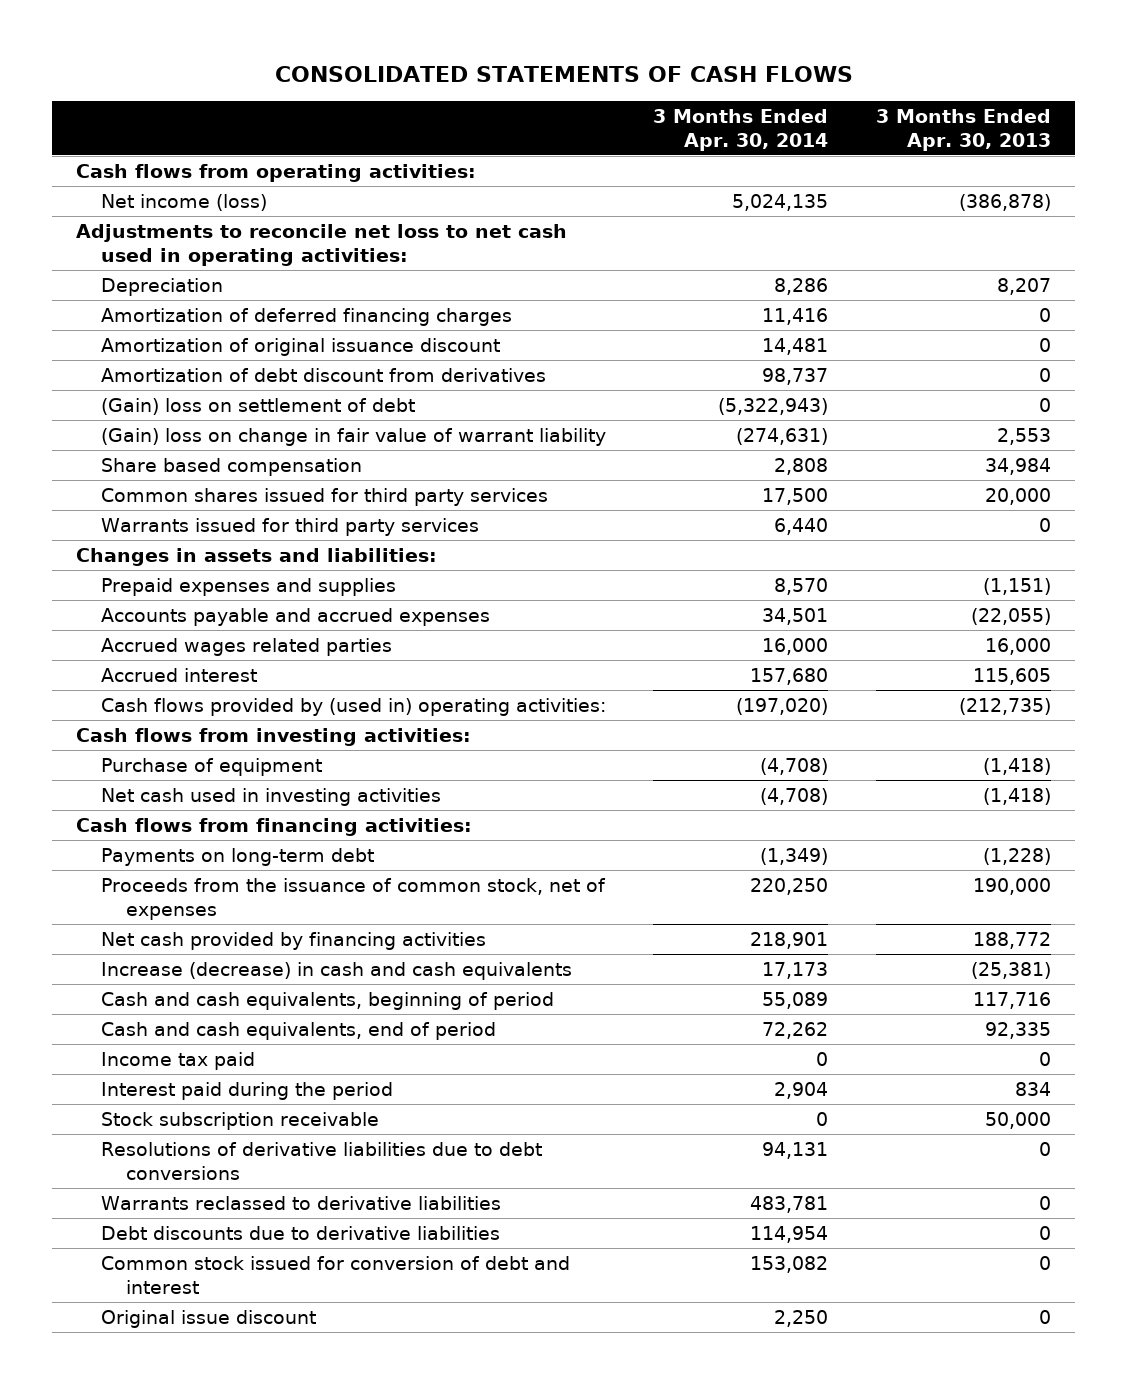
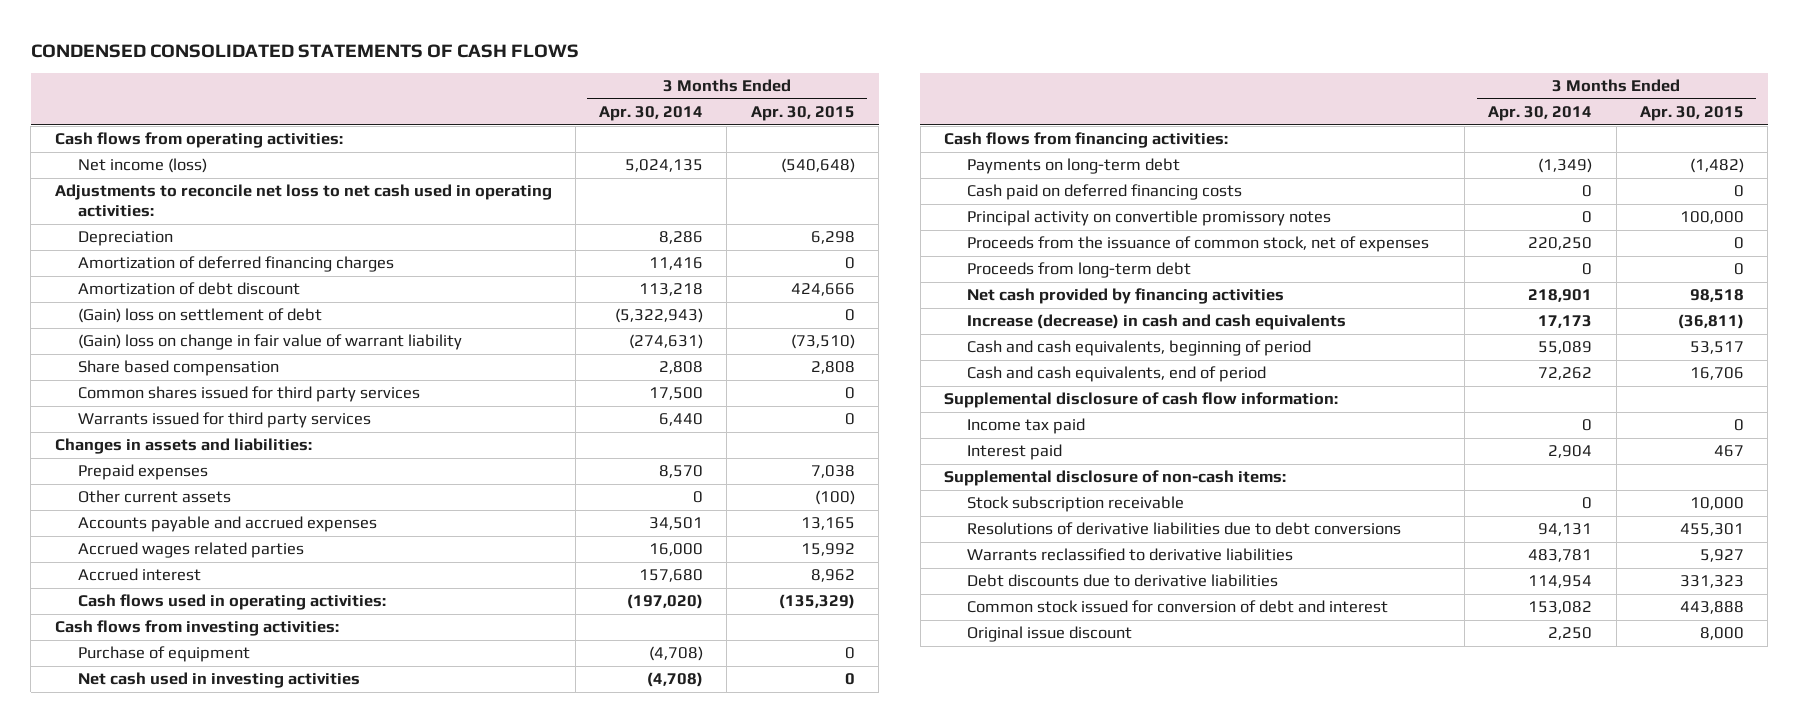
[274,65,853,82] CONSOLIDATED STATEMENTS OF CASH FLOWS -> [30,43,579,58] CONDENSED CONSOLIDATED STATEMENTS OF CASH FLOWS
[876,108,1052,151] 3 Months Ended Apr. 30, 2013 -> none
none -> [750,106,855,122] Apr. 30, 2015
[100,367,546,382] Amortization of debt discount from derivatives -> none
[100,337,500,356] Amortization of original issuance discount -> [77,282,300,296] Amortization of debt discount
[762,337,829,355] 14,481 -> [639,283,704,297] 113,218
[100,577,396,596] Prepaid expenses and supplies -> [77,464,208,481] Prepaid expenses
none -> [77,490,231,504] Other current assets
[100,697,606,716] Cash flows provided by (used in) operating activities: -> [77,594,386,611] Cash flows used in operating activities:
none -> [966,184,1242,201] Cash paid on deferred financing costs
none -> [966,210,1331,227] Principal activity on convertible promissory notes
none -> [966,262,1191,279] Proceeds from long-term debt
none -> [943,392,1338,409] Supplemental disclosure of cash flow information:
[100,1081,393,1100] Interest paid during the period -> [966,444,1062,461] Interest paid
none -> [943,470,1286,487] Supplemental disclosure of non-cash items:
[100,1195,501,1210] Warrants reclassed to derivative liabilities -> [966,548,1293,562] Warrants reclassified to derivative liabilities

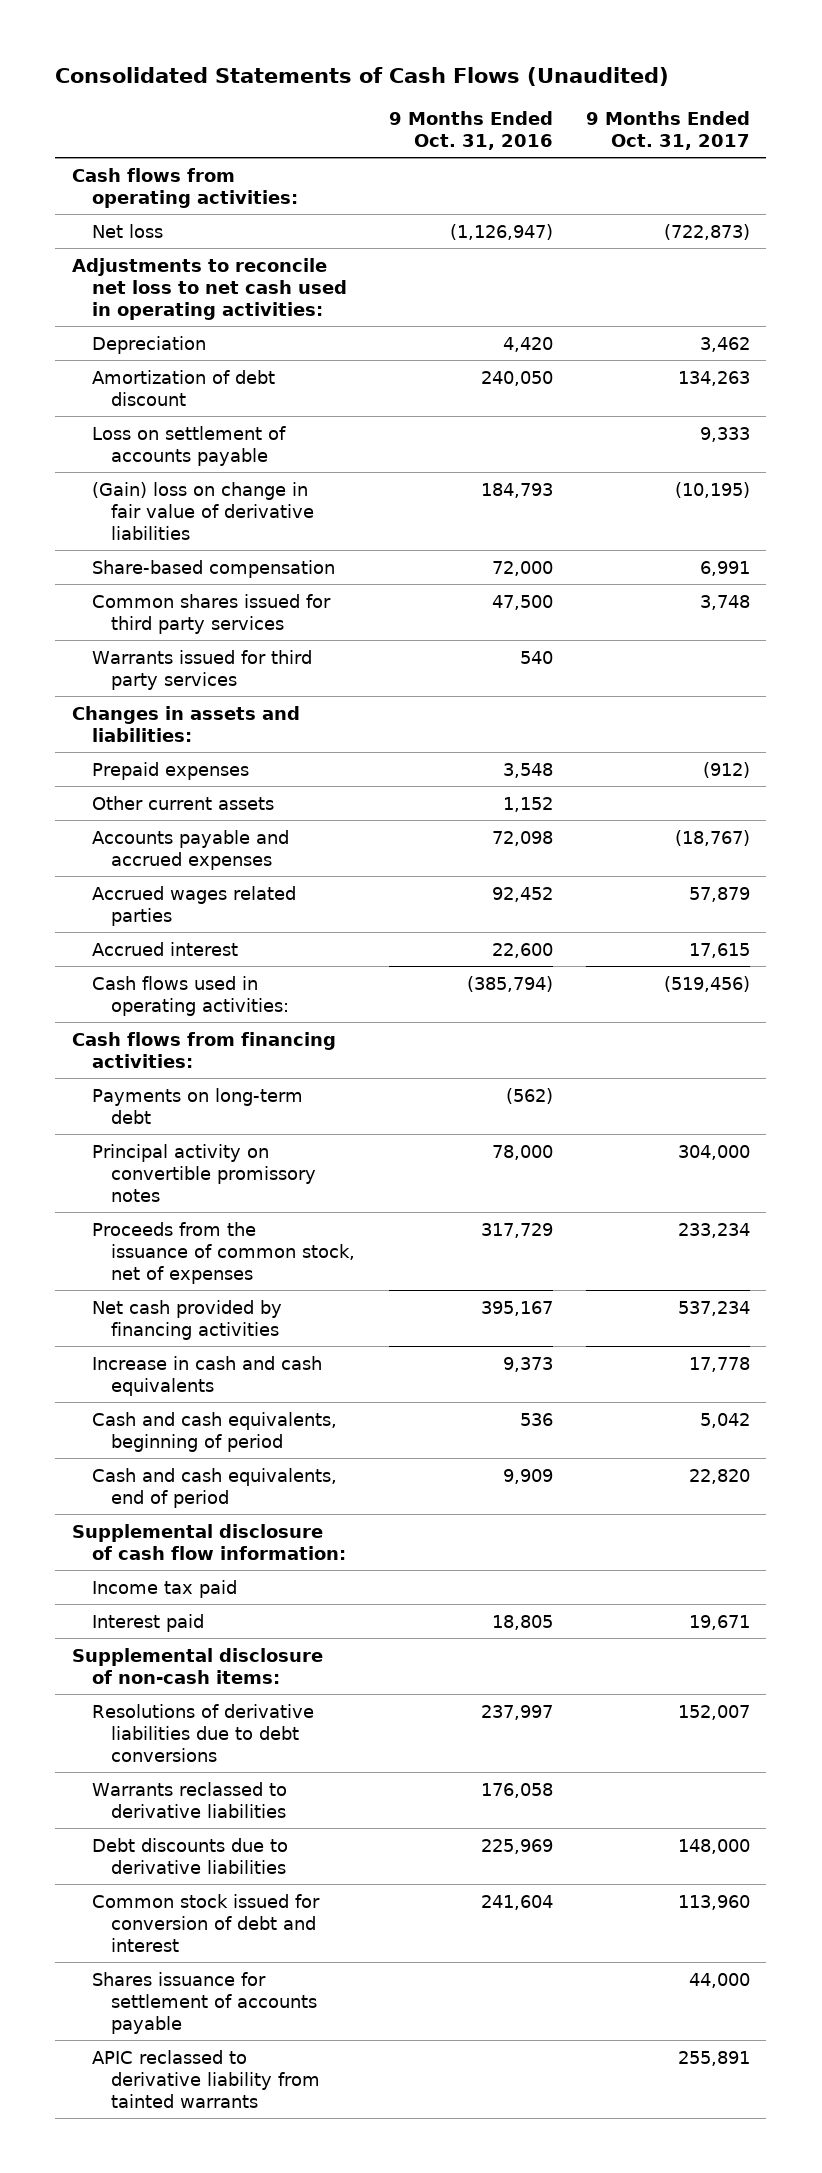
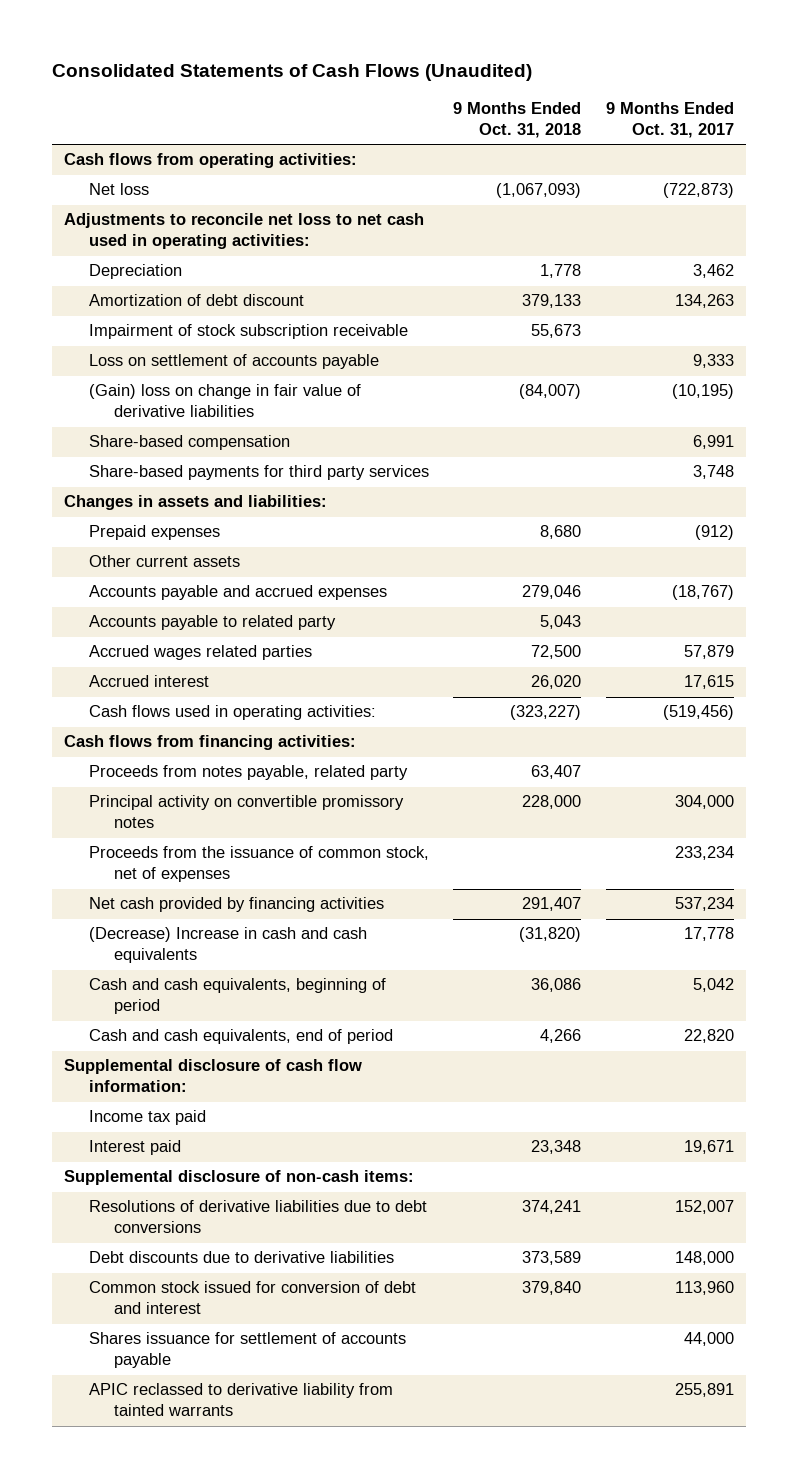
[388,110,553,150] 9 Months Ended Oct. 31, 2016 -> none
none -> [453,102,582,139] 9 Months Ended Oct. 31, 2018
none -> [89,324,409,340] Impairment of stock subscription receivable
[91,649,312,690] Warrants issued for third party services -> none
[91,593,331,634] Common shares issued for third party services -> [89,465,430,481] Share-based payments for third party services
none -> [89,615,337,631] Accounts payable to related party
[91,1087,303,1124] Payments on long-term debt -> none
none -> [89,765,409,781] Proceeds from notes payable, related party
[91,1355,322,1396] Increase in cash and cash equivalents -> [89,927,368,964] (Decrease) Increase in cash and cash equivalents
[91,1781,287,1818] Warrants reclassed to derivative liabilities -> none

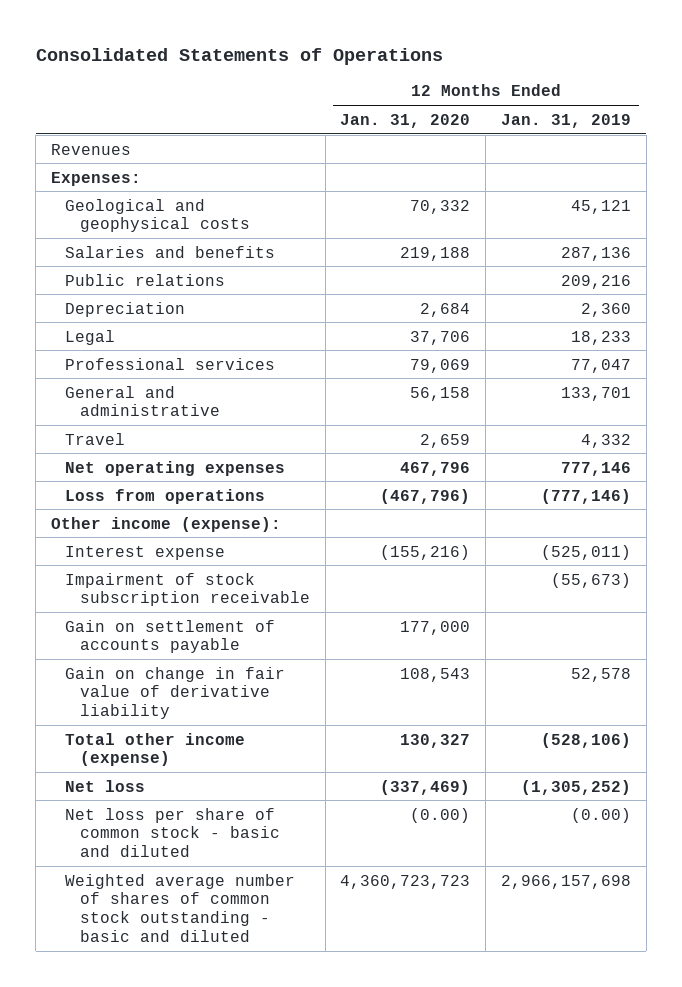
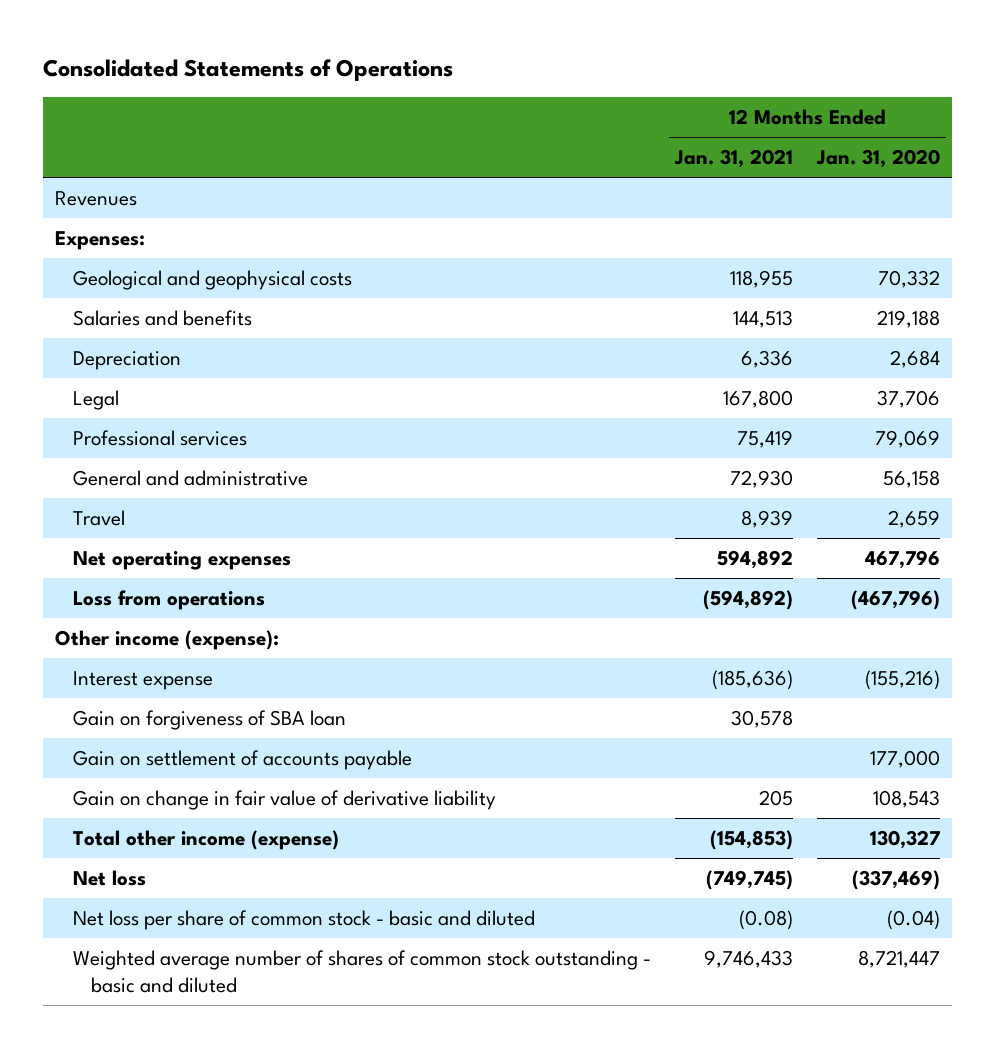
[501,113,632,128] Jan. 31, 2019 -> none
none -> [673,149,793,169] Jan. 31, 2021
[65,273,226,286] Public relations -> none
[65,572,310,607] Impairment of stock subscription receivable -> none
none -> [72,710,346,731] Gain on forgiveness of SBA loan
[410,807,471,823] (0.00) -> [887,910,941,931] (0.04)
[340,874,471,889] 4,360,723,723 -> [858,950,941,969] 8,721,447

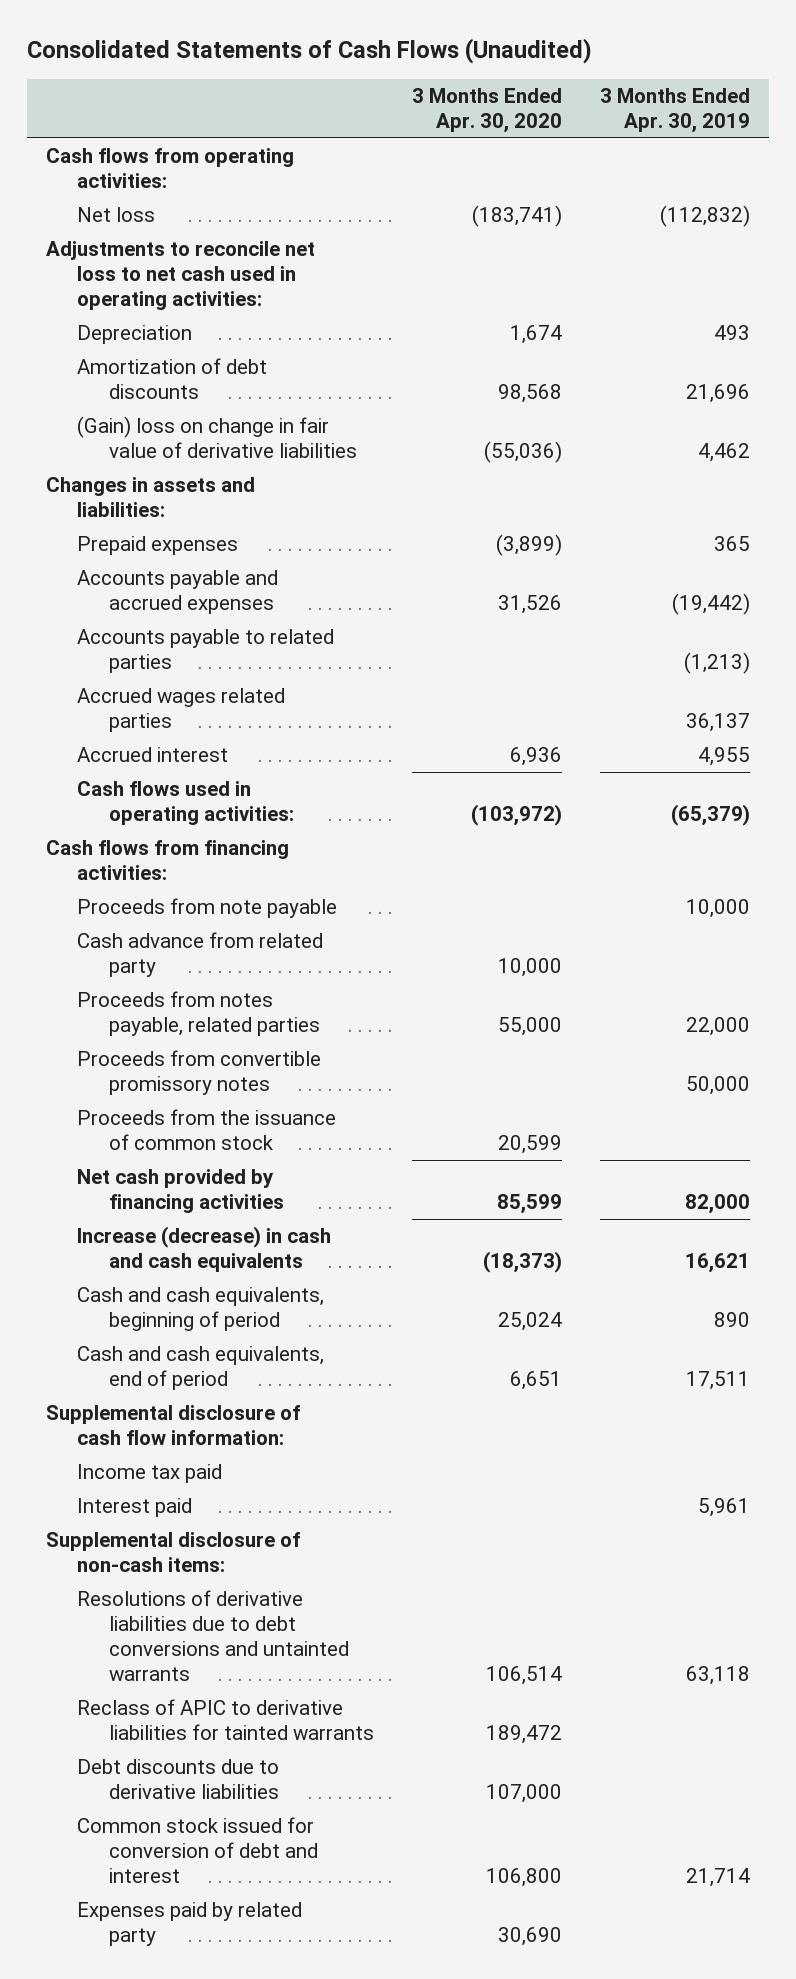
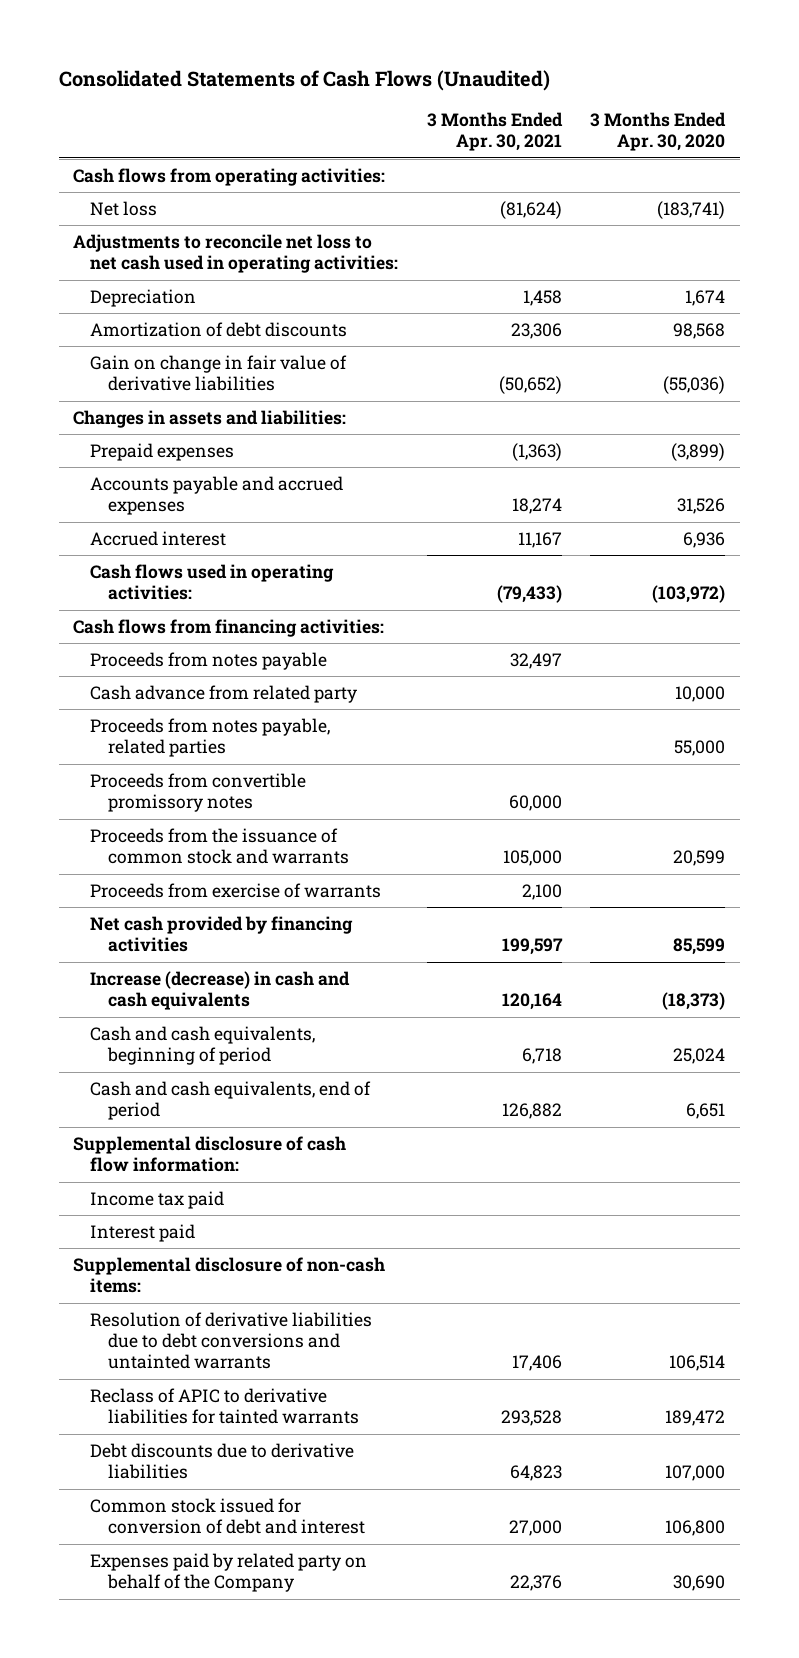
[600,88,751,133] 3 Months Ended Apr. 30, 2019 -> none
none -> [426,112,563,152] 3 Months Ended Apr. 30, 2021
[77,416,358,459] (Gain) loss on change in fair value of derivative liabilities -> [90,354,348,392] Gain on change in fair value of derivative liabilities
[77,629,335,674] Accounts payable to related parties -> none
[77,688,286,733] Accrued wages related parties -> none
[77,898,338,919] Proceeds from note payable -> [90,651,328,670] Proceeds from notes payable
[77,1109,337,1151] Proceeds from the issuance of common stock -> [90,827,349,865] Proceeds from the issuance of common stock and warrants
none -> [90,882,382,898] Proceeds from exercise of warrants
[77,1590,350,1681] Resolutions of derivative liabilities due to debt conversions and untainted warrants -> [90,1311,373,1370] Resolution of derivative liabilities due to debt conversions and untainted warrants
[77,1902,303,1947] Expenses paid by related party -> [90,1552,368,1593] Expenses paid by related party on behalf of the Company

